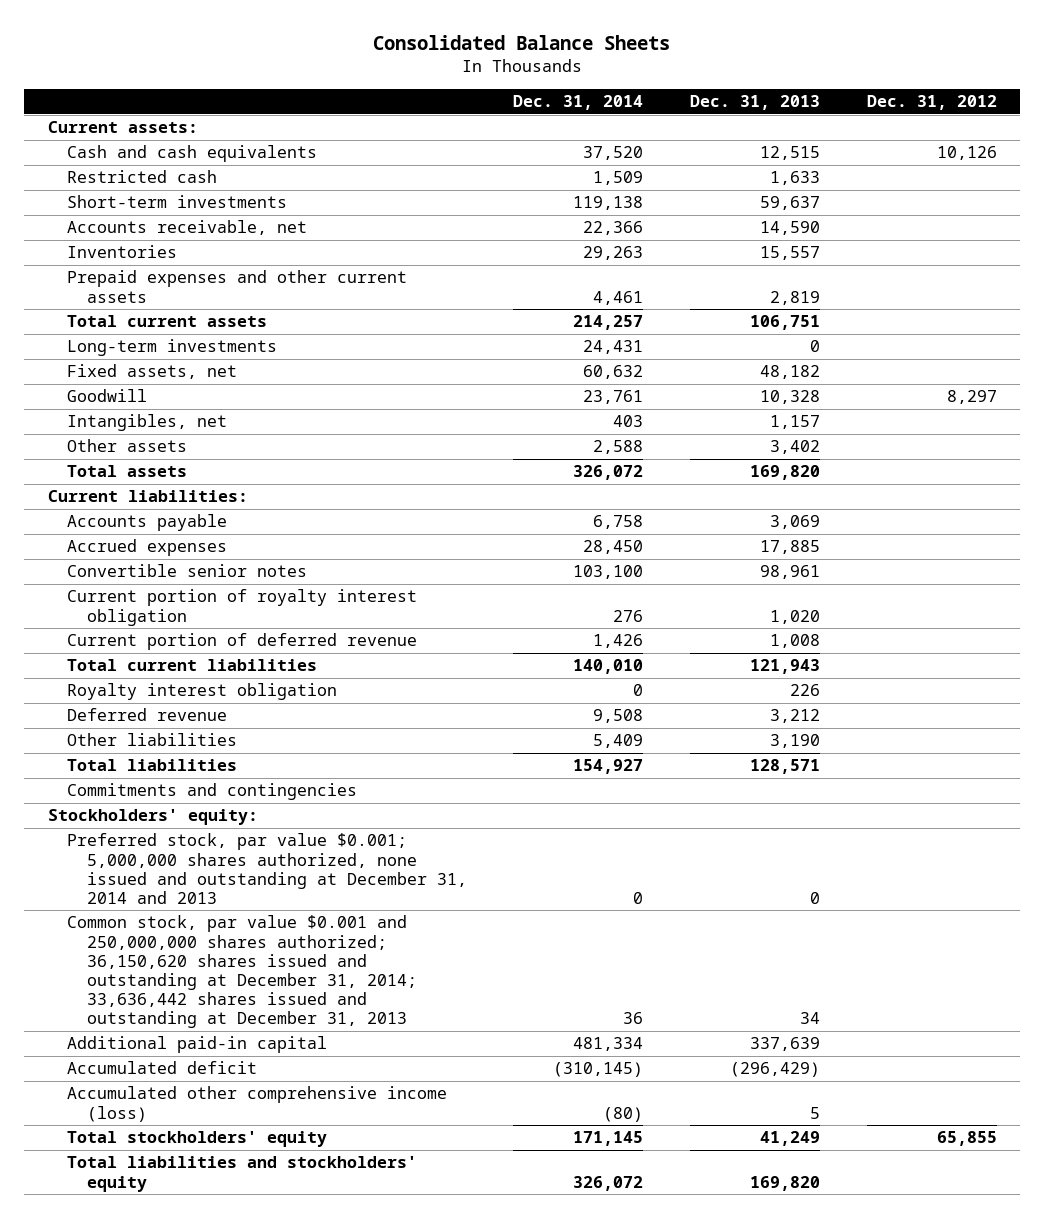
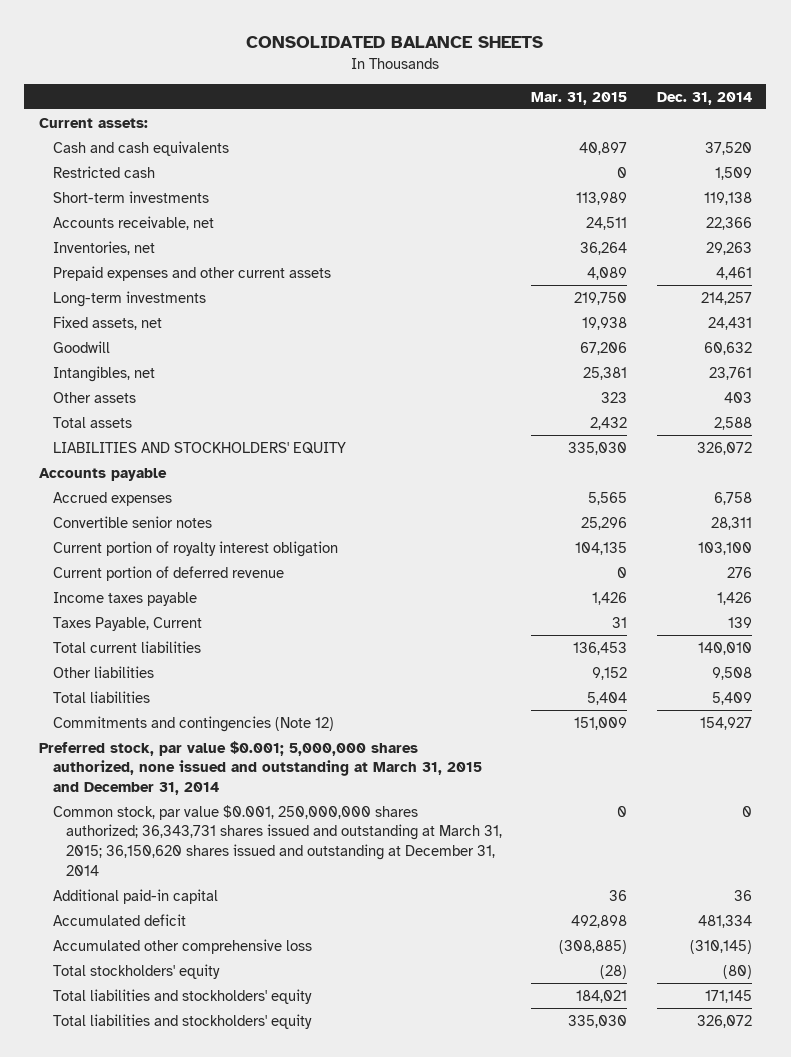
[373,35,671,51] Consolidated Balance Sheets -> [246,36,544,49] CONSOLIDATED BALANCE SHEETS
[690,95,821,111] Dec. 31, 2013 -> none
[866,95,997,111] Dec. 31, 2012 -> none
none -> [531,91,628,105] Mar. 31, 2015
[67,245,178,259] Inventories -> [52,240,155,255] Inventories, net
[67,539,228,557] Accrued expenses -> none
[67,315,268,328] Total current assets -> [52,290,206,307] Long-term investments
[67,339,278,357] Long-term investments -> [52,315,162,330] Fixed assets, net
[67,364,238,380] Fixed assets, net -> [52,340,110,353] Goodwill
[67,389,148,403] Goodwill -> [52,365,155,382] Intangibles, net
[67,414,228,432] Intangibles, net -> [52,391,136,403] Other assets
[67,439,188,453] Other assets -> [52,416,132,428] Total assets
[67,465,188,478] Total assets -> [52,441,346,454] LIABILITIES AND STOCKHOLDERS' EQUITY
[47,490,248,503] Current liabilities: -> [39,467,168,481] Accounts payable
[67,514,228,532] Accounts payable -> [52,491,172,506] Accrued expenses
none -> [52,515,212,528] Convertible senior notes
[67,564,308,578] Convertible senior notes -> [52,540,338,557] Current portion of royalty interest obligation
[67,589,418,626] Current portion of royalty interest obligation -> [52,565,284,581] Current portion of deferred revenue
[67,633,418,651] Current portion of deferred revenue -> [52,591,197,606] Income taxes payable
none -> [52,616,202,631] Taxes Payable, Current
[67,683,338,701] Royalty interest obligation -> none
[67,783,358,801] Commitments and contingencies -> none
[67,708,228,722] Deferred revenue -> [52,665,154,678] Other liabilities
[67,733,238,747] Other liabilities -> [52,690,150,703] Total liabilities
[67,759,238,772] Total liabilities -> [52,715,334,732] Commitments and contingencies (Note 12)
[47,809,258,826] Stockholders' equity: -> [39,740,482,796] Preferred stock, par value $0.001; 5,000,000 shares authorized, none issued and outstanding at March 31, 2015 and December 31, 2014
[67,833,467,904] Preferred stock, par value $0.001; 5,000,000 shares authorized, none issued and outstanding at December 31, 2014 and 2013 -> [52,804,503,877] Common stock, par value $0.001, 250,000,000 shares authorized; 36,343,731 shares issued and outstanding at March 31, 2015; 36,150,620 shares issued and outstanding at December 31, 2014
[67,915,417,1029] Common stock, par value $0.001 and 250,000,000 shares authorized; 36,150,620 shares issued and outstanding at December 31, 2014; 33,636,442 shares issued and outstanding at December 31, 2013 -> [52,888,218,904] Additional paid-in capital
[67,1036,328,1054] Additional paid-in capital -> [52,913,186,926] Accumulated deficit
[67,1061,258,1075] Accumulated deficit -> [52,938,312,954] Accumulated other comprehensive loss
[67,1086,448,1122] Accumulated other comprehensive income (loss) -> [52,963,220,979] Total stockholders' equity
[67,1131,328,1148] Total stockholders' equity -> [52,988,312,1004] Total liabilities and stockholders' equity

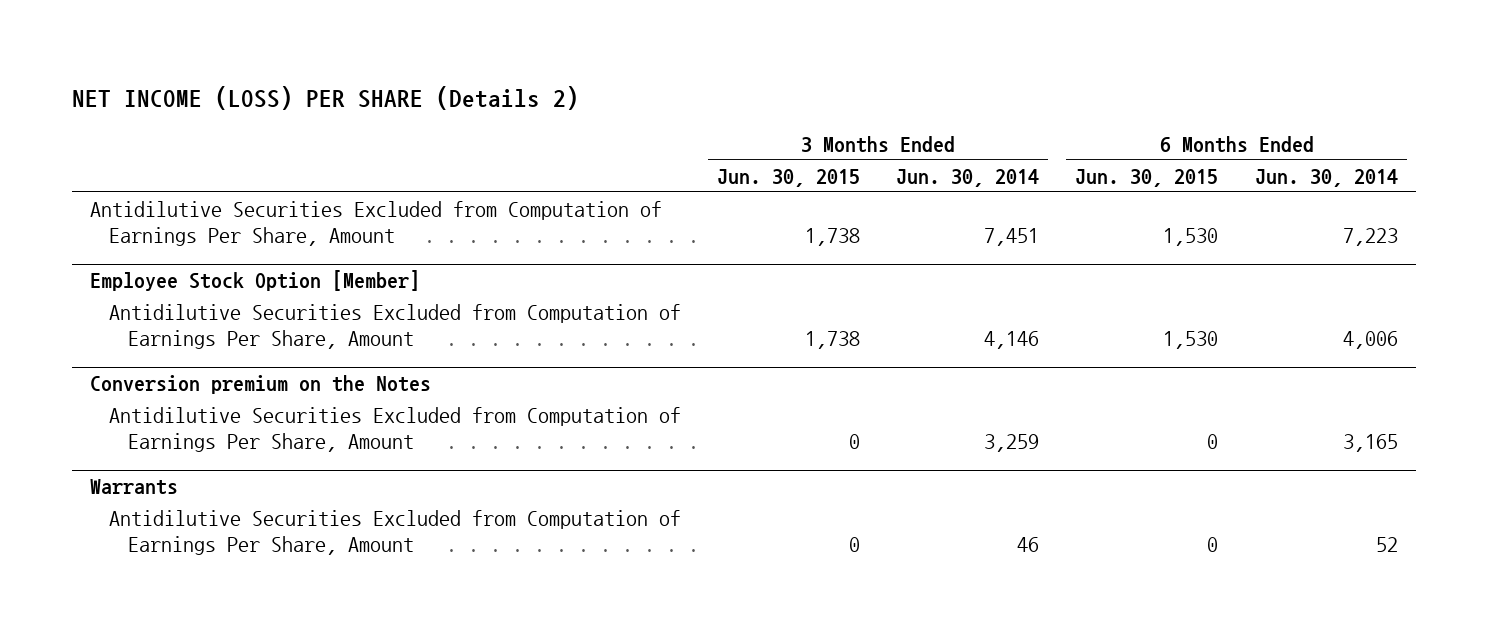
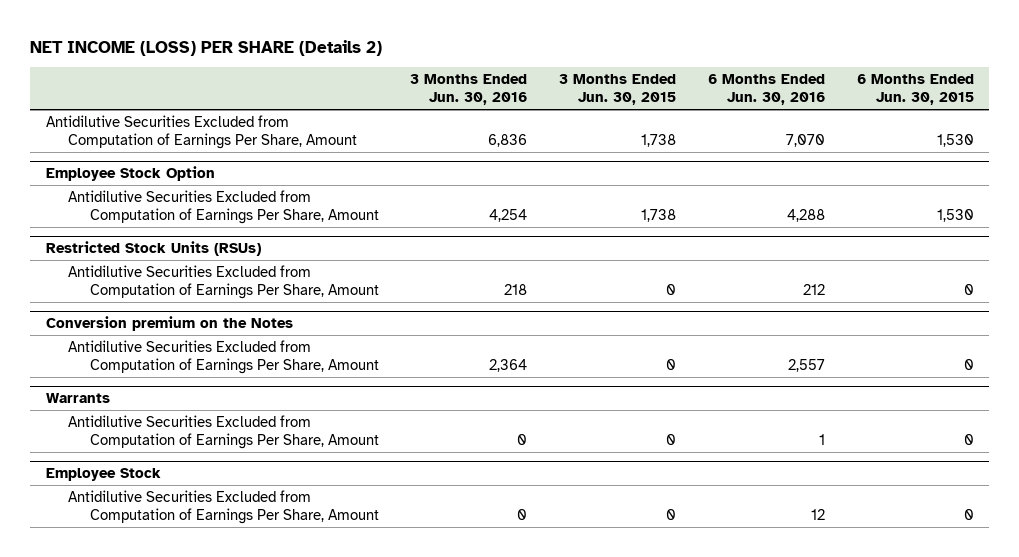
[896,168,1040,187] Jun. 30, 2014 -> none
[1254,168,1398,187] Jun. 30, 2014 -> none
none -> [410,74,528,106] 3 Months Ended Jun. 30, 2016
none -> [707,74,825,106] 6 Months Ended Jun. 30, 2016
[90,270,421,292] Employee Stock Option [Member] -> [45,166,215,182] Employee Stock Option
none -> [45,241,261,257] Restricted Stock Units (RSUs)
none -> [67,264,379,300] Antidilutive Securities Excluded from Computation of Earnings Per Share, Amount
none -> [45,468,161,482] Employee Stock
none -> [67,489,379,525] Antidilutive Securities Excluded from Computation of Earnings Per Share, Amount

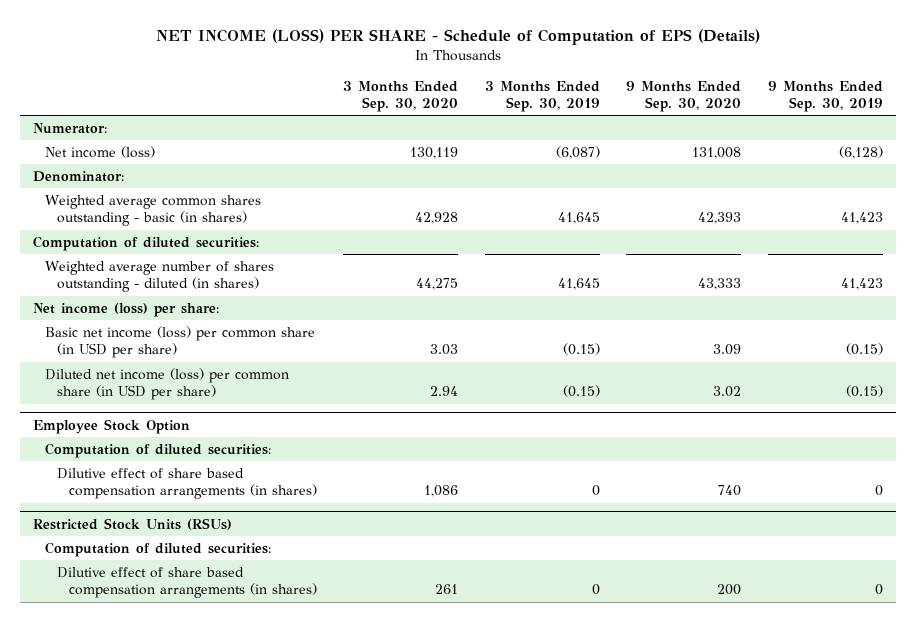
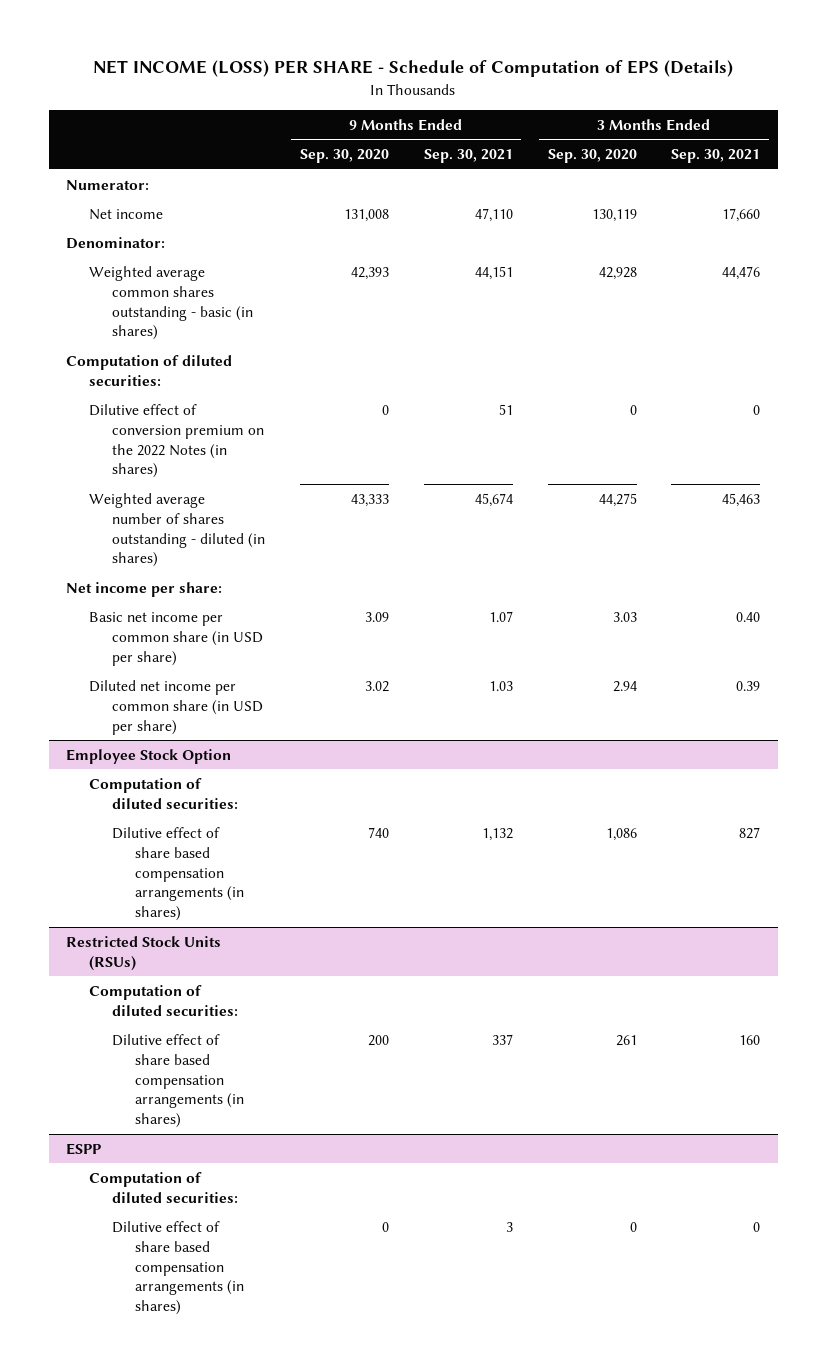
[484,80,600,112] 3 Months Ended Sep. 30, 2019 -> none
[767,80,883,112] 9 Months Ended Sep. 30, 2019 -> none
none -> [423,149,513,164] Sep. 30, 2021
none -> [671,149,761,164] Sep. 30, 2021
[44,145,155,158] Net income (loss) -> [89,208,164,220] Net income
none -> [89,403,265,479] Dilutive effect of conversion premium on the 2022 Notes (in shares)
[32,302,219,317] Net income (loss) per share: -> [66,581,223,597] Net income per share:
[44,325,315,359] Basic net income (loss) per common share (in USD per share) -> [89,611,264,666] Basic net income per common share (in USD per share)
[44,367,289,401] Diluted net income (loss) per common share (in USD per share) -> [89,679,264,735] Diluted net income per common share (in USD per share)
none -> [66,1142,102,1155] ESPP
none -> [89,1171,239,1203] Computation of diluted securities:
none -> [112,1220,244,1316] Dilutive effect of share based compensation arrangements (in shares)

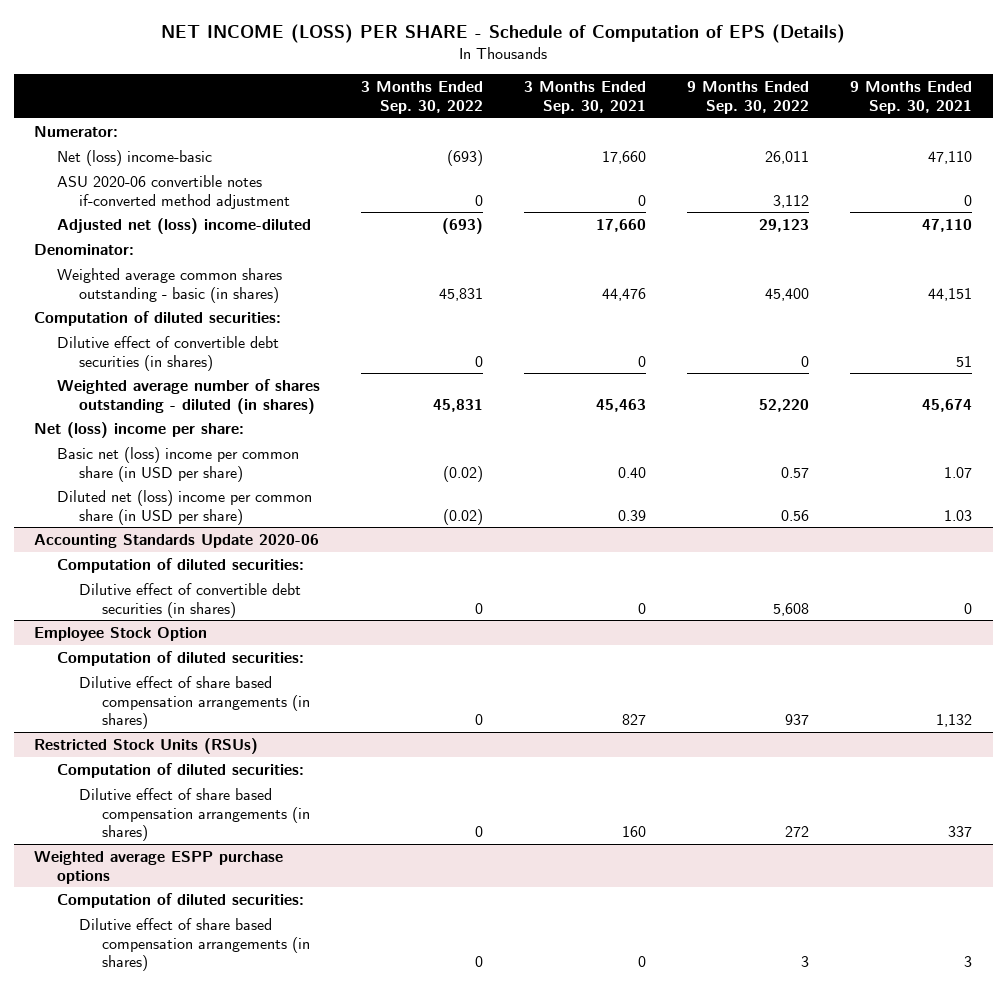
[299,149,389,164] Sep. 30, 2020 -> none
[547,149,637,164] Sep. 30, 2020 -> none
none -> [360,80,483,114] 3 Months Ended Sep. 30, 2022
none -> [686,80,809,114] 9 Months Ended Sep. 30, 2022
[89,208,164,220] Net income -> [56,149,212,166] Net (loss) income-basic
none -> [56,174,291,209] ASU 2020-06 convertible notes if-converted method adjustment
none -> [56,217,311,234] Adjusted net (loss) income-diluted
[89,403,265,479] Dilutive effect of conversion premium on the 2022 Notes (in shares) -> [56,335,279,371] Dilutive effect of convertible debt securities (in shares)
[66,581,223,597] Net income per share: -> [34,421,245,438] Net (loss) income per share:
[89,611,264,666] Basic net income per common share (in USD per share) -> [56,446,299,482] Basic net (loss) income per common share (in USD per share)
[89,679,264,735] Diluted net income per common share (in USD per share) -> [56,489,312,525] Diluted net (loss) income per common share (in USD per share)
none -> [34,533,320,548] Accounting Standards Update 2020-06
none -> [56,557,304,573] Computation of diluted securities:
none -> [79,582,302,618] Dilutive effect of convertible debt securities (in shares)
[66,1142,102,1155] ESPP -> [34,850,284,884] Weighted average ESPP purchase options

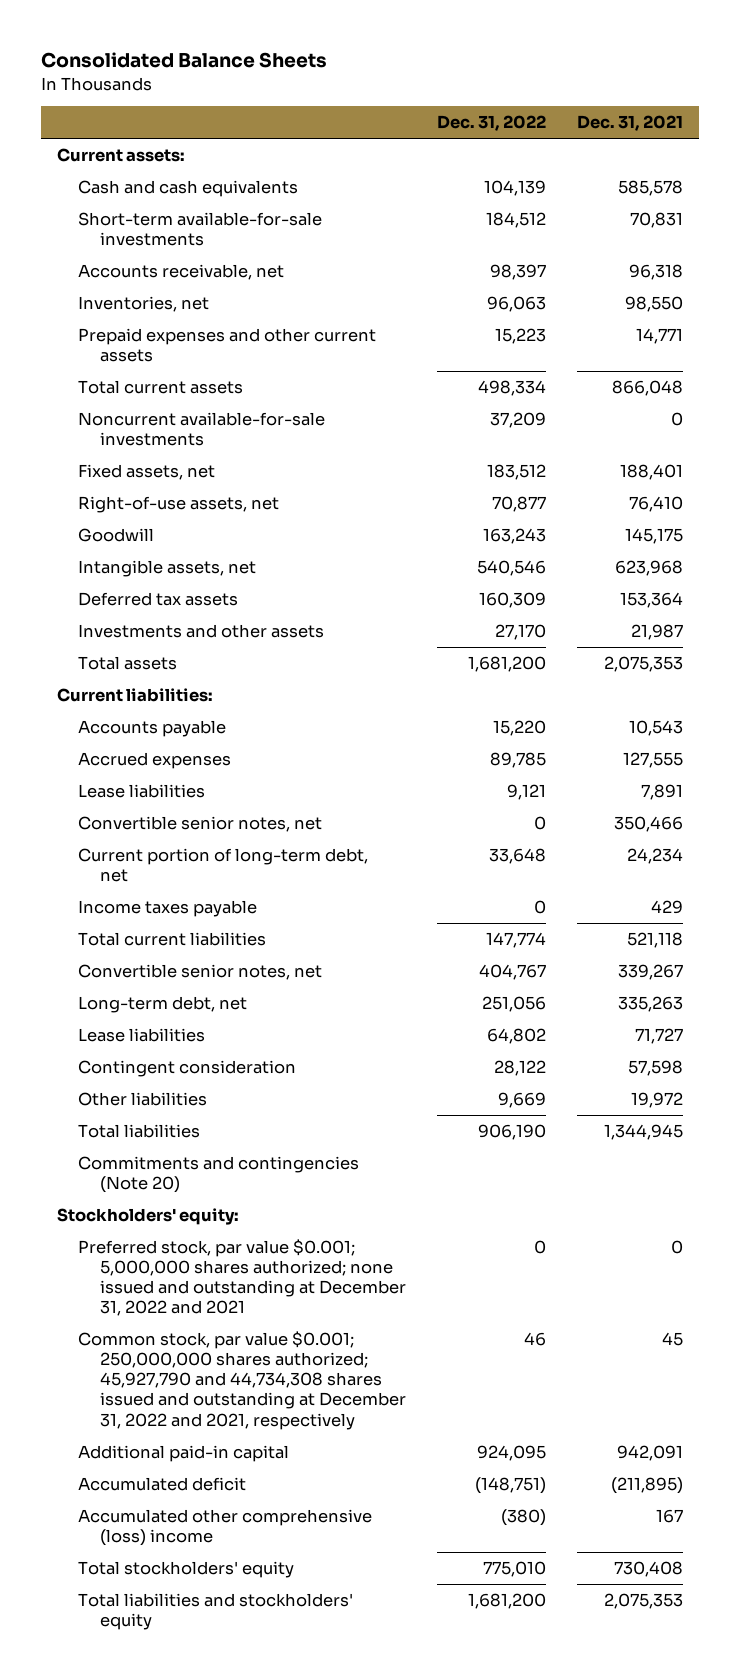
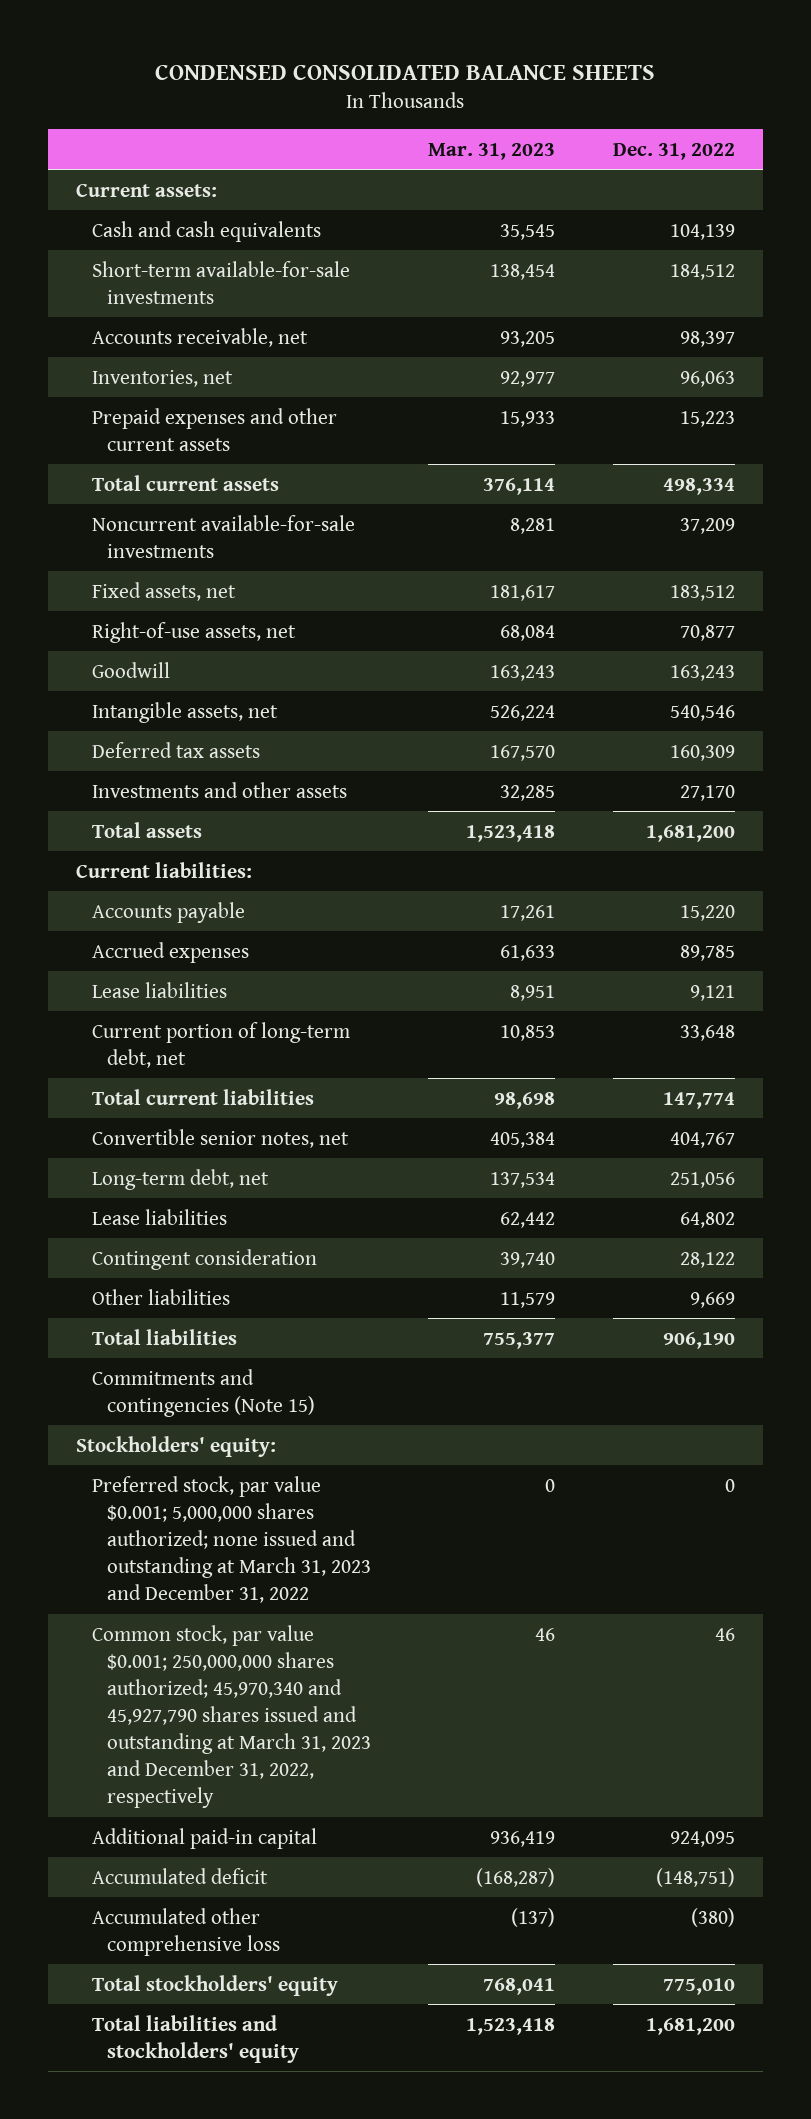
[41,52,328,69] Consolidated Balance Sheets -> [155,65,656,81] CONDENSED CONSOLIDATED BALANCE SHEETS
[577,115,684,132] Dec. 31, 2021 -> none
none -> [428,142,556,160] Mar. 31, 2023
[78,816,323,833] Convertible senior notes, net -> none
[78,900,258,918] Income taxes payable -> none
[78,1156,360,1194] Commitments and contingencies (Note 20) -> [91,1368,316,1417] Commitments and contingencies (Note 15)
[78,1239,406,1317] Preferred stock, par value $0.001; 5,000,000 shares authorized; none issued and outstanding at December 31, 2022 and 2021 -> [91,1475,372,1603] Preferred stock, par value $0.001; 5,000,000 shares authorized; none issued and outstanding at March 31, 2023 and December 31, 2022
[78,1331,406,1430] Common stock, par value $0.001; 250,000,000 shares authorized; 45,927,790 and 44,734,308 shares issued and outstanding at December 31, 2022 and 2021, respectively -> [91,1624,372,1809] Common stock, par value $0.001; 250,000,000 shares authorized; 45,970,340 and 45,927,790 shares issued and outstanding at March 31, 2023 and December 31, 2022, respectively
[78,1509,373,1547] Accumulated other comprehensive (loss) income -> [91,1907,281,1956] Accumulated other comprehensive loss

